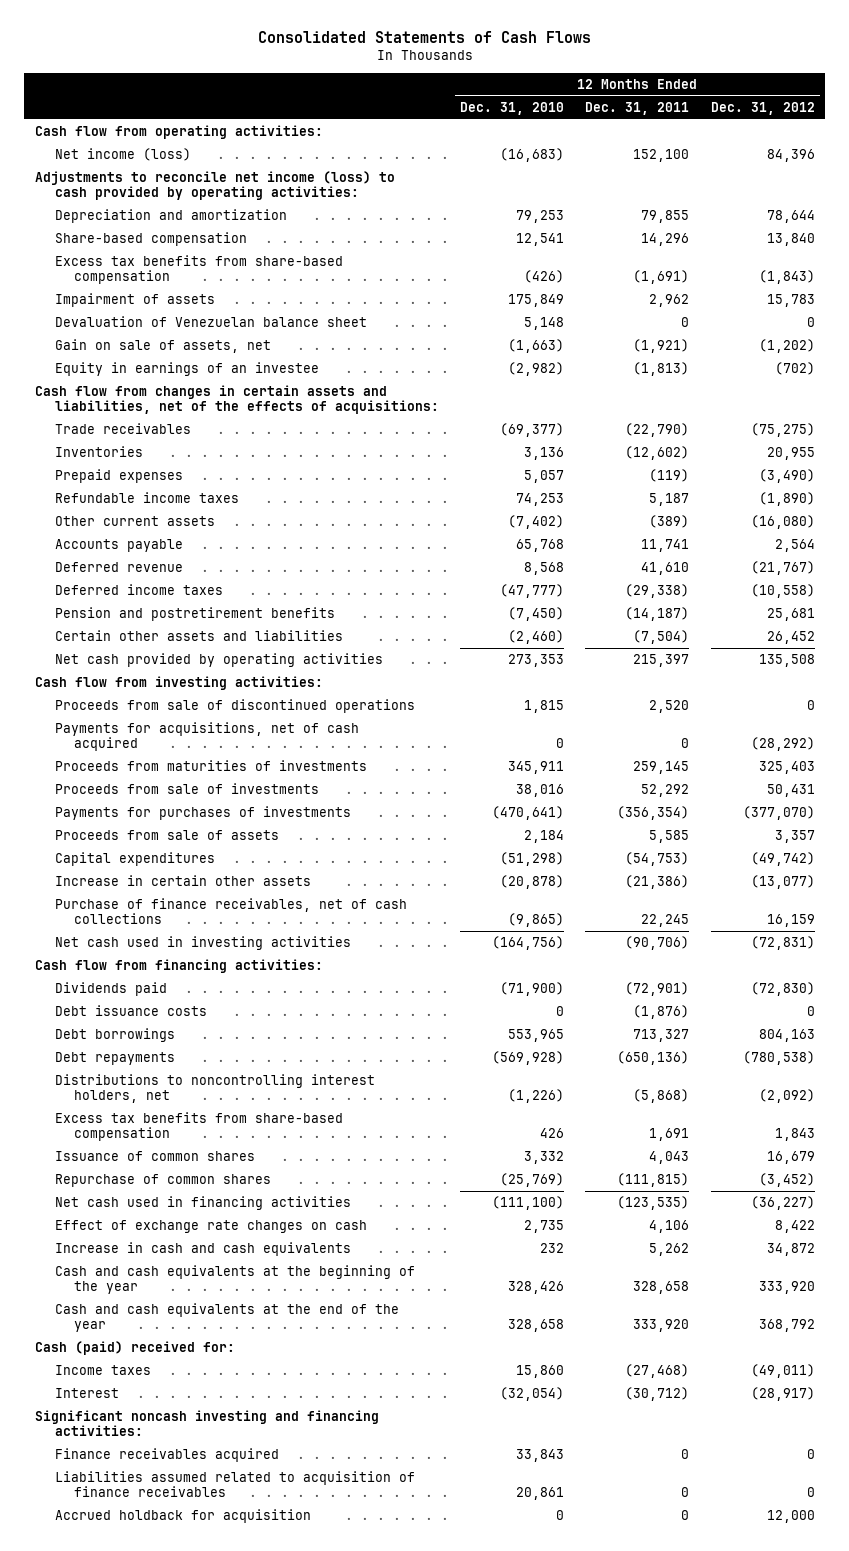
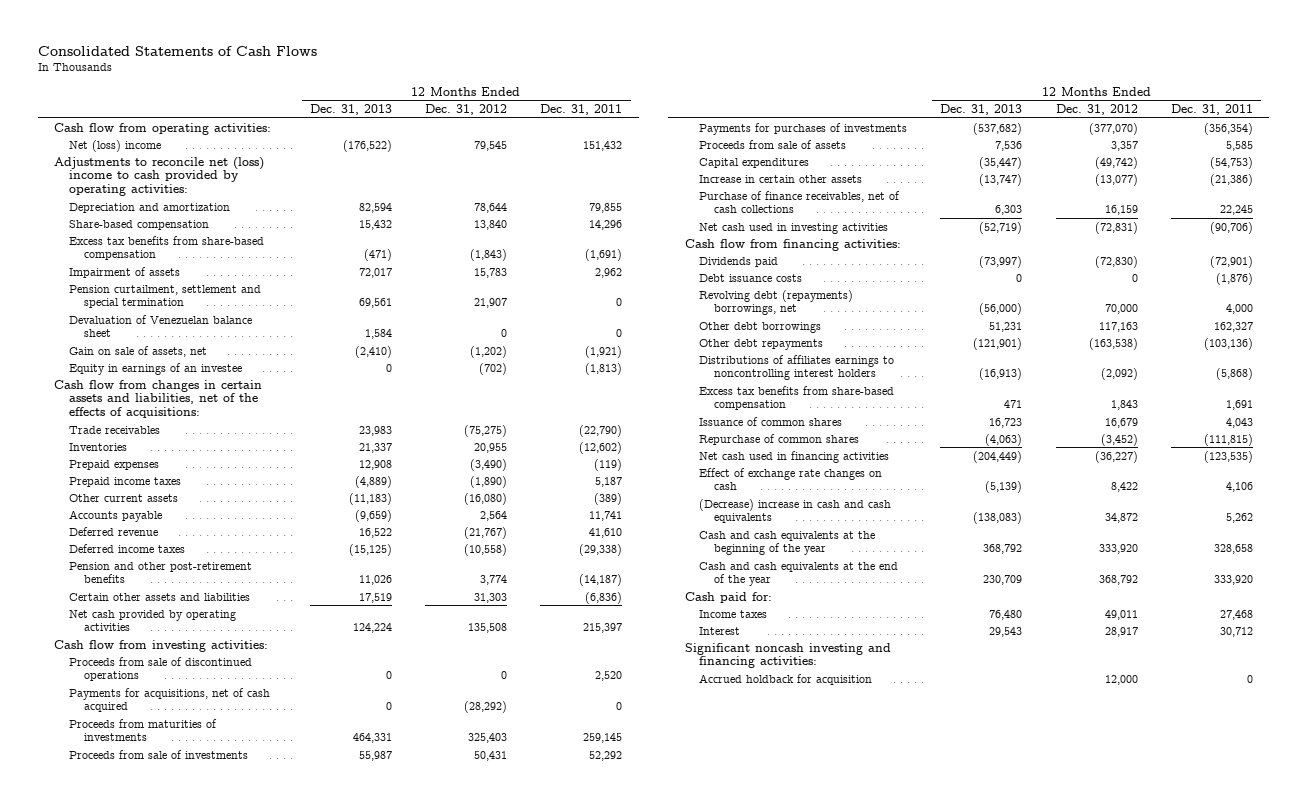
[459,101,564,115] Dec. 31, 2010 -> none
none -> [310,104,393,116] Dec. 31, 2013
[54,148,191,162] Net income (loss) -> [68,139,161,152] Net (loss) income
[633,149,690,163] 152,100 -> [583,140,623,151] 151,432
[766,149,815,163] 84,396 -> [474,140,508,151] 79,545
[34,171,395,200] Adjustments to reconcile net income (loss) to cash provided by operating activities: -> [54,156,265,196] Adjustments to reconcile net (loss) income to cash provided by operating activities:
none -> [68,284,261,309] Pension curtailment, settlement and special termination
[54,492,239,504] Refundable income taxes -> [68,476,181,487] Prepaid income taxes
[54,607,335,622] Pension and postretirement benefits -> [68,561,252,584] Pension and other post-retirement benefits
[766,608,815,622] 25,681 -> [480,575,508,586] 3,774
[633,630,690,645] (7,504) -> [585,591,623,604] (6,836)
[766,631,815,645] 26,452 -> [474,592,508,603] 31,303
none -> [699,289,854,316] Revolving debt (repayments) borrowings, net
[54,1028,175,1043] Debt borrowings -> [699,321,822,333] Other debt borrowings
[633,1029,690,1043] 713,327 -> [1213,321,1253,332] 162,327
[758,1029,815,1043] 804,163 -> [1098,321,1138,332] 117,163
[54,1052,175,1066] Debt repayments -> [699,338,824,350] Other debt repayments
[617,1051,690,1066] (650,136) -> [1203,337,1253,350] (103,136)
[742,1051,815,1066] (780,538) -> [1088,337,1138,350] (163,538)
[54,1074,375,1103] Distributions to noncontrolling interest holders, net -> [699,354,895,381] Distributions of affiliates earnings to noncontrolling interest holders
[54,1242,351,1257] Increase in cash and cash equivalents -> [699,498,892,524] (Decrease) increase in cash and cash equivalents
[34,1341,235,1356] Cash (paid) received for: -> [684,591,772,603] Cash paid for:
[625,1364,690,1379] (27,468) -> [1219,609,1253,620] 27,468
[750,1364,815,1379] (49,011) -> [1104,609,1138,620] 49,011
[625,1387,690,1402] (30,712) -> [1219,626,1253,637] 30,712
[750,1387,815,1402] (28,917) -> [1104,626,1138,637] 28,917
[54,1448,279,1463] Finance receivables acquired -> none
[54,1471,415,1497] Liabilities assumed related to acquisition of finance receivables -> none

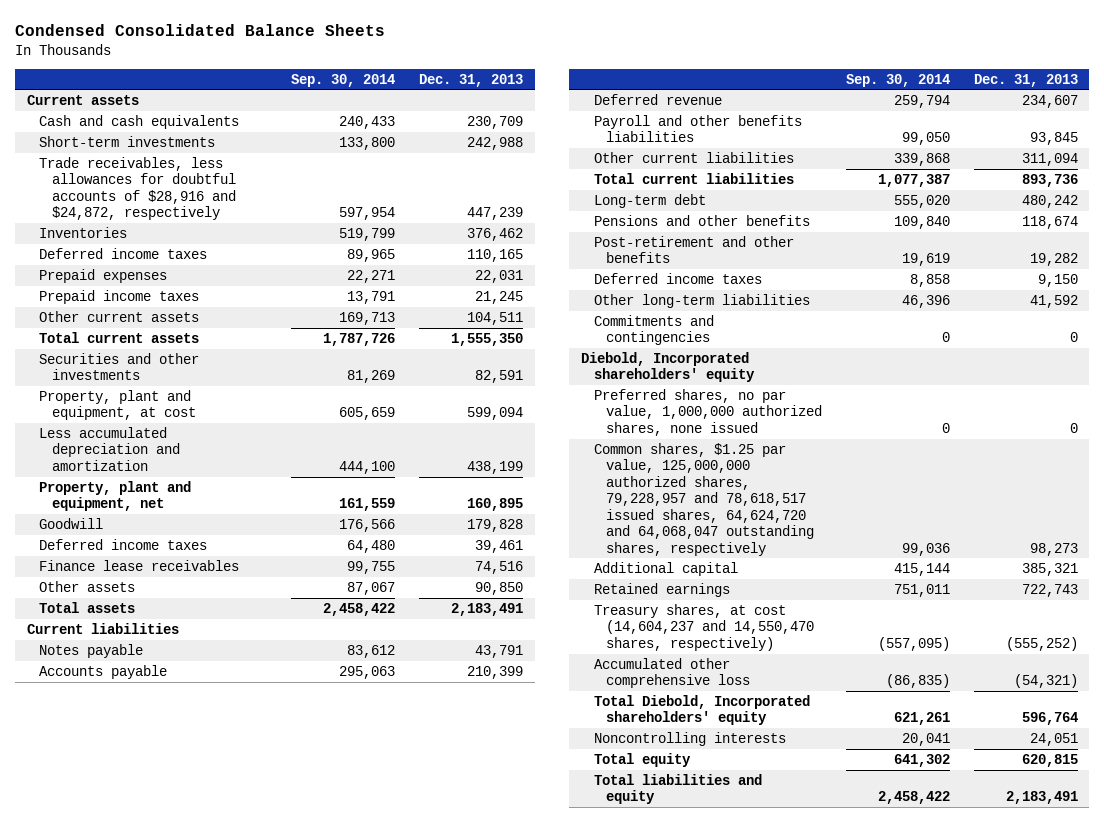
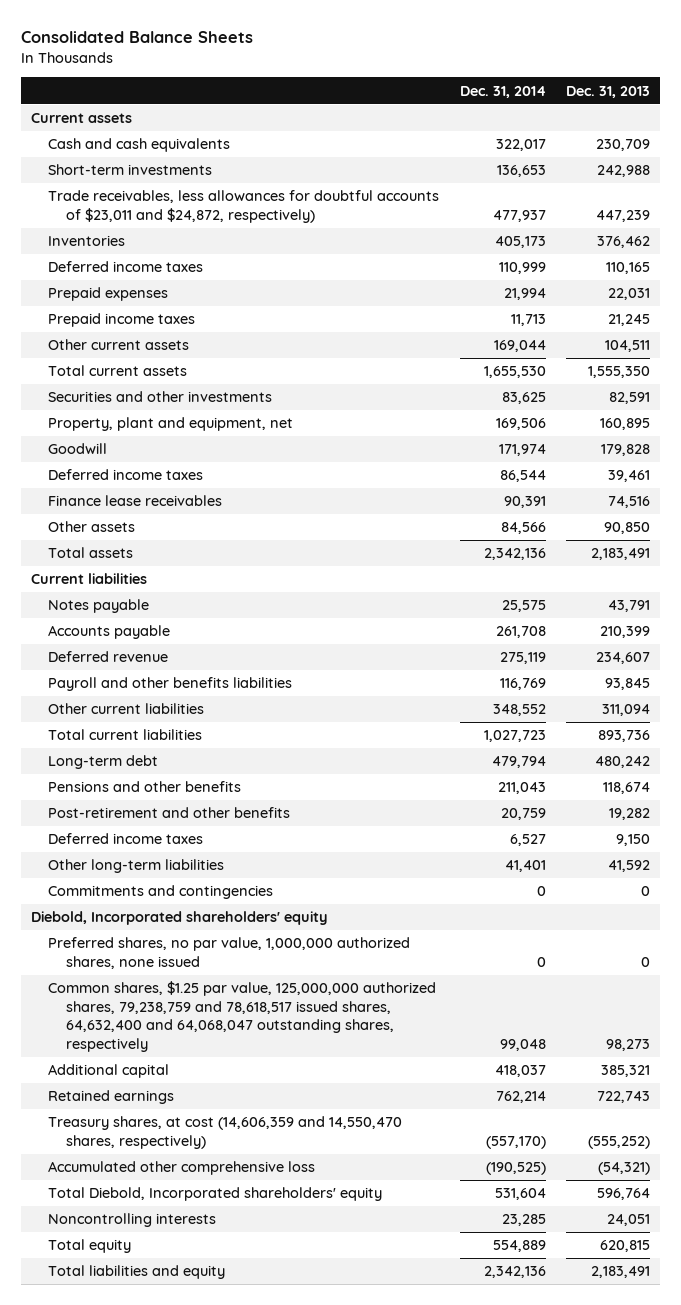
[14,24,385,37] Condensed Consolidated Balance Sheets -> [20,31,253,44] Consolidated Balance Sheets
[291,73,396,87] Sep. 30, 2014 -> none
none -> [459,85,546,98] Dec. 31, 2014
[39,156,236,221] Trade receivables, less allowances for doubtful accounts of $28,916 and $24,872, respectively -> [48,190,440,223] Trade receivables, less allowances for doubtful accounts of $23,011 and $24,872, respectively)
[39,389,196,421] Property, plant and equipment, at cost -> none
[39,426,180,471] Less accumulated depreciation and amortization -> none
[593,442,815,556] Common shares, $1.25 par value, 125,000,000 authorized shares, 79,228,957 and 78,618,517 issued shares, 64,624,720 and 64,068,047 outstanding shares, respectively -> [48,981,437,1052] Common shares, $1.25 par value, 125,000,000 authorized shares, 79,238,759 and 78,618,517 issued shares, 64,632,400 and 64,068,047 outstanding shares, respectively
[593,603,815,651] Treasury shares, at cost (14,604,237 and 14,550,470 shares, respectively) -> [48,1116,403,1149] Treasury shares, at cost (14,606,359 and 14,550,470 shares, respectively)

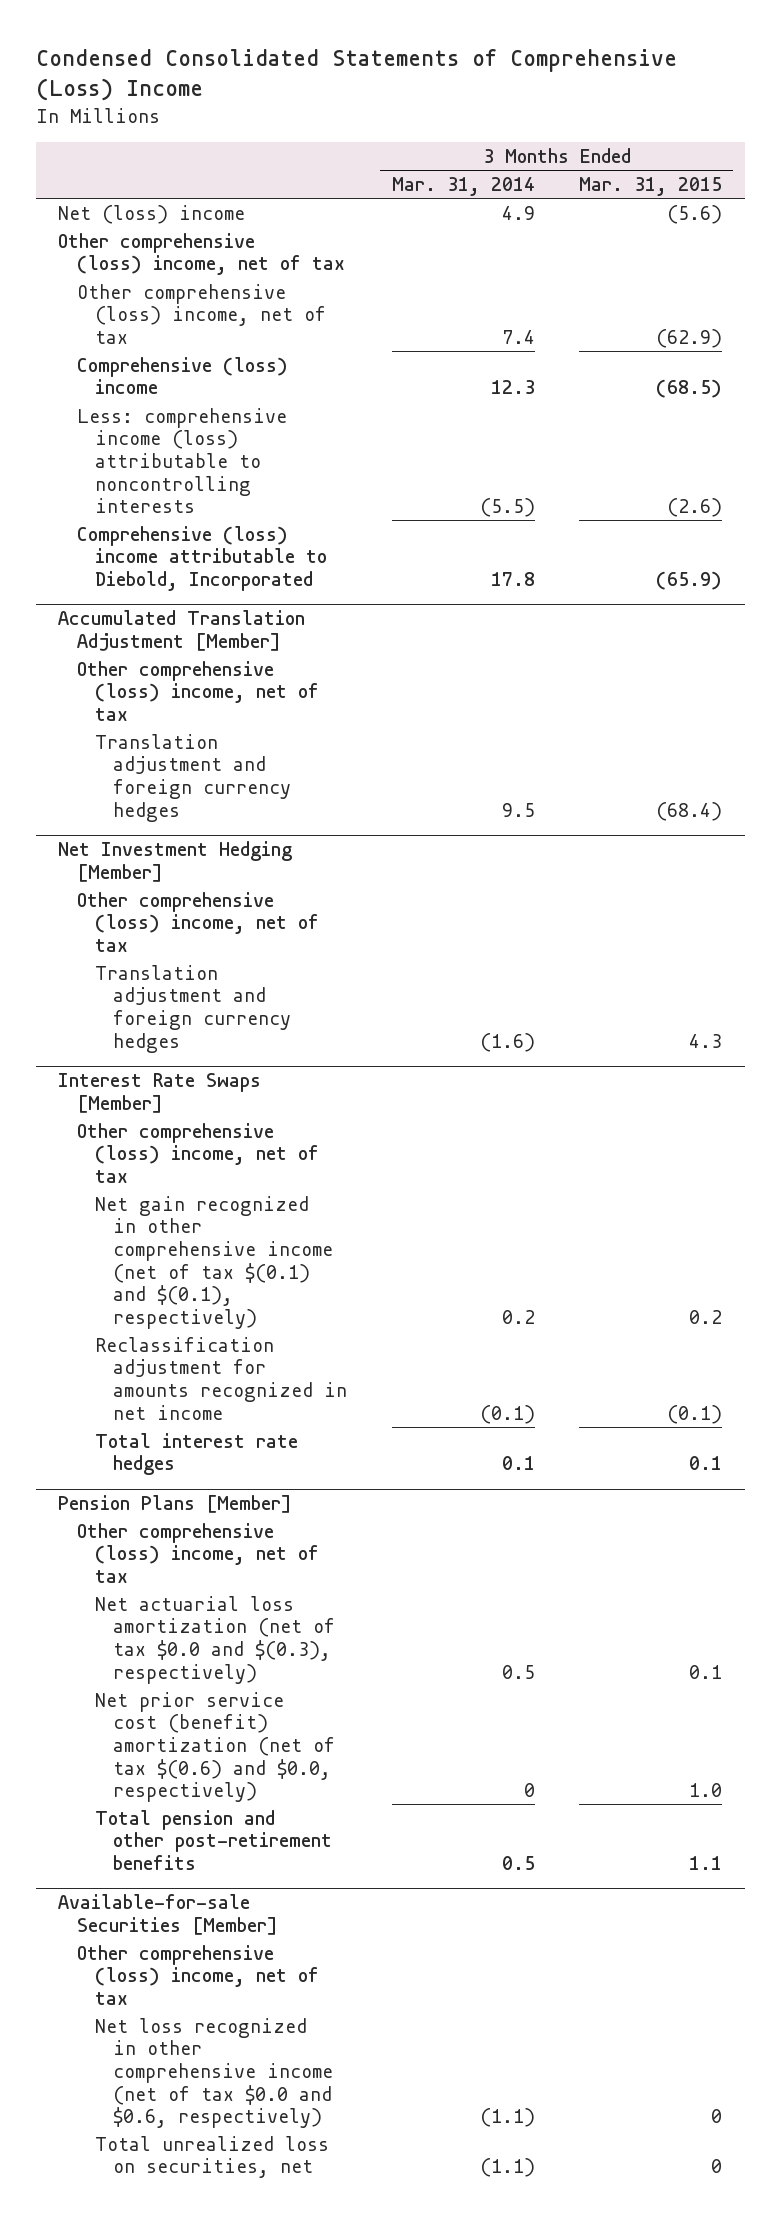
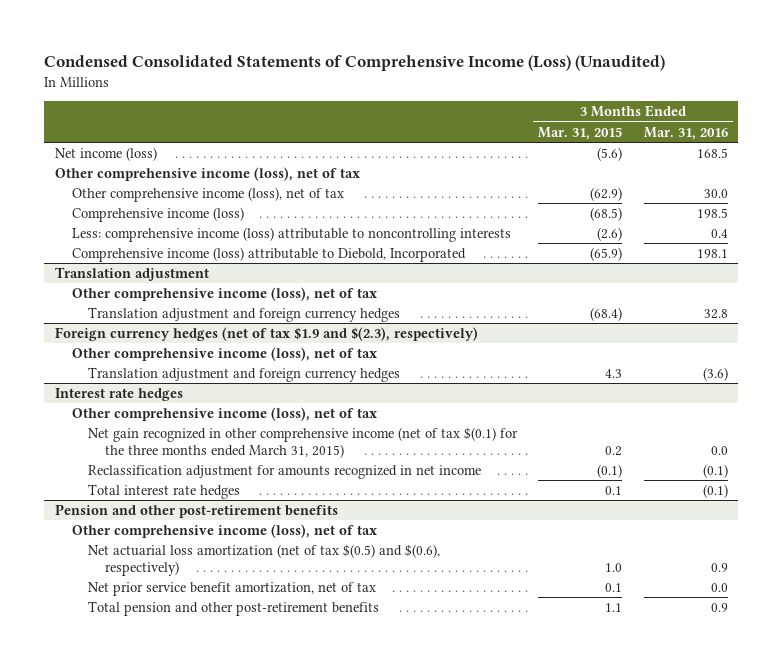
[36,49,678,102] Condensed Consolidated Statements of Comprehensive (Loss) Income -> [44,55,666,72] Condensed Consolidated Statements of Comprehensive Income (Loss) (Unaudited)
[391,176,535,196] Mar. 31, 2014 -> none
none -> [643,126,728,140] Mar. 31, 2016
[58,204,246,224] Net (loss) income -> [54,146,157,161] Net income (loss)
[58,232,345,276] Other comprehensive (loss) income, net of tax -> [54,166,360,181] Other comprehensive income (loss), net of tax
[76,283,326,344] Other comprehensive (loss) income, net of tax -> [71,186,344,202] Other comprehensive income (loss), net of tax
[76,356,288,395] Comprehensive (loss) income -> [71,206,244,222] Comprehensive income (loss)
[76,525,327,591] Comprehensive (loss) income attributable to Diebold, Incorporated -> [71,246,466,262] Comprehensive income (loss) attributable to Diebold, Incorporated
[58,610,306,651] Accumulated Translation Adjustment [Member] -> [54,266,209,281] Translation adjustment
[76,660,319,721] Other comprehensive (loss) income, net of tax -> [71,286,377,301] Other comprehensive income (loss), net of tax
[58,841,293,882] Net Investment Hedging [Member] -> [54,326,478,341] Foreign currency hedges (net of tax $1.9 and $(2.3), respectively)
[76,891,319,952] Other comprehensive (loss) income, net of tax -> [71,346,377,361] Other comprehensive income (loss), net of tax
[58,1073,262,1113] Interest Rate Swaps [Member] -> [54,387,183,401] Interest rate hedges
[76,1122,319,1183] Other comprehensive (loss) income, net of tax -> [71,406,377,421] Other comprehensive income (loss), net of tax
[94,1195,333,1329] Net gain recognized in other comprehensive income (net of tax $(0.1) and $(0.1), respectively) -> [88,426,519,458] Net gain recognized in other comprehensive income (net of tax $(0.1) for the three months ended March 31, 2015)
[58,1495,293,1514] Pension Plans [Member] -> [54,503,338,518] Pension and other post-retirement benefits
[76,1522,319,1583] Other comprehensive (loss) income, net of tax -> [71,523,377,538] Other comprehensive income (loss), net of tax
[94,1595,335,1684] Net actuarial loss amortization (net of tax $0.0 and $(0.3), respectively) -> [88,543,441,576] Net actuarial loss amortization (net of tax $(0.5) and $(0.6), respectively)
[689,1664,723,1679] 0.1 -> [605,562,623,572] 1.0
[94,1691,335,1803] Net prior service cost (benefit) amortization (net of tax $(0.6) and $0.0, respectively) -> [88,581,377,596] Net prior service benefit amortization, net of tax
[689,1783,723,1798] 1.0 -> [605,582,623,592] 0.1
[58,1894,278,1935] Available-for-sale Securities [Member] -> none
[76,1944,319,2005] Other comprehensive (loss) income, net of tax -> none
[94,2017,333,2129] Net loss recognized in other comprehensive income (net of tax $0.0 and $0.6, respectively) -> none
[94,2135,329,2179] Total unrealized loss on securities, net -> none

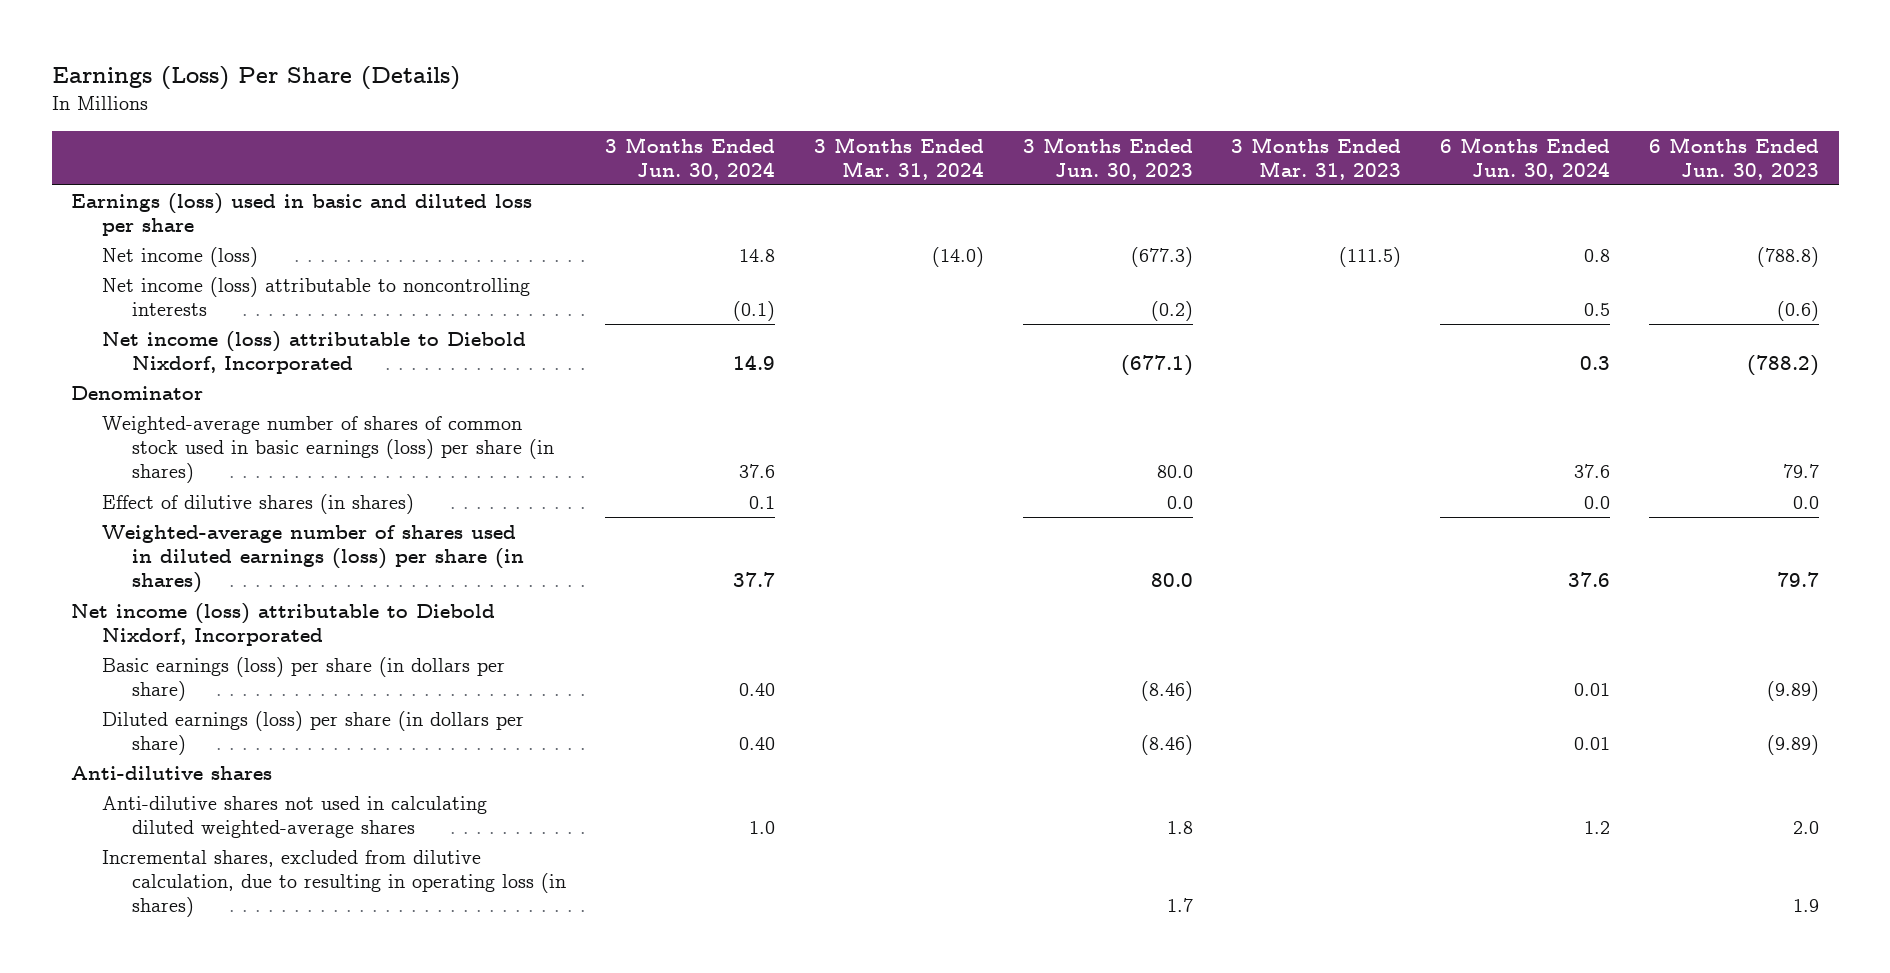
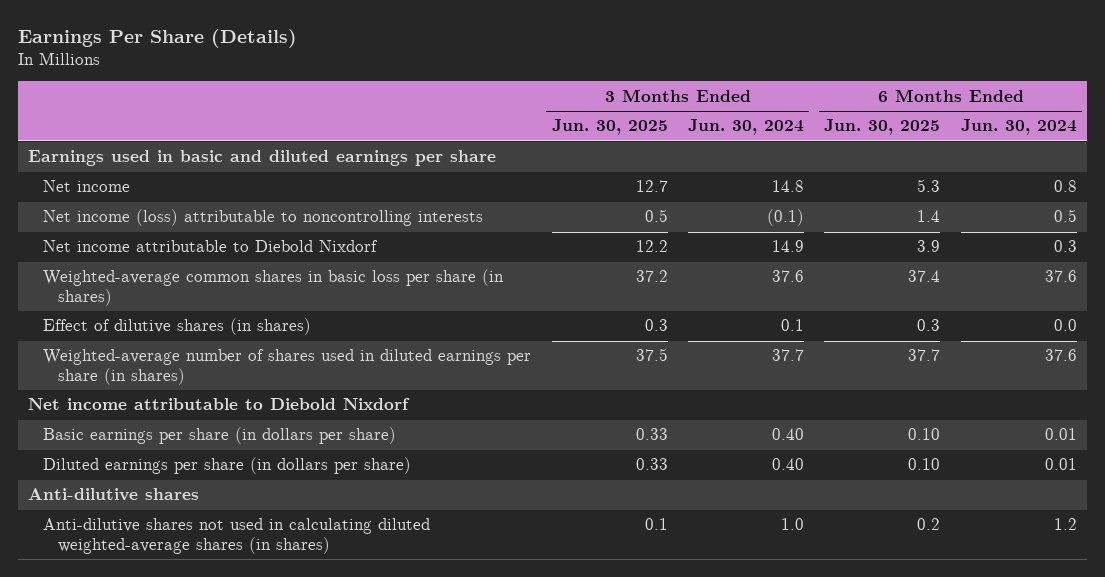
[51,66,460,91] Earnings (Loss) Per Share (Details) -> [17,29,297,49] Earnings Per Share (Details)
[813,136,984,180] 3 Months Ended Mar. 31, 2024 -> none
[1022,136,1193,180] 3 Months Ended Jun. 30, 2023 -> none
[1231,136,1402,180] 3 Months Ended Mar. 31, 2023 -> none
[1649,136,1820,180] 6 Months Ended Jun. 30, 2023 -> none
none -> [551,119,668,136] Jun. 30, 2025
none -> [824,119,941,136] Jun. 30, 2025
[71,193,533,237] Earnings (loss) used in basic and diluted loss per share -> [28,150,497,167] Earnings used in basic and diluted earnings per share
[101,247,258,268] Net income (loss) -> [43,180,131,193] Net income
[71,386,204,401] Denominator -> none
[101,331,526,375] Net income (loss) attributable to Diebold Nixdorf, Incorporated -> [43,240,379,253] Net income attributable to Diebold Nixdorf
[101,416,555,484] Weighted-average number of shares of common stock used in basic earnings (loss) per share (in shares) -> [43,269,505,307] Weighted-average common shares in basic loss per share (in shares)
[101,525,525,594] Weighted-average number of shares used in diluted earnings (loss) per share (in shares) -> [43,349,532,386] Weighted-average number of shares used in diluted earnings per share (in shares)
[71,603,496,647] Net income (loss) attributable to Diebold Nixdorf, Incorporated -> [28,398,411,411] Net income attributable to Diebold Nixdorf
[101,657,505,702] Basic earnings (loss) per share (in dollars per share) -> [43,427,397,445] Basic earnings per share (in dollars per share)
[101,711,524,756] Diluted earnings (loss) per share (in dollars per share) -> [43,457,412,475] Diluted earnings per share (in dollars per share)
[101,850,567,918] Incremental shares, excluded from dilutive calculation, due to resulting in operating loss (in shares) -> none
[101,796,487,839] Anti-dilutive shares not used in calculating diluted weighted-average shares -> [43,518,431,555] Anti-dilutive shares not used in calculating diluted weighted-average shares (in shares)

